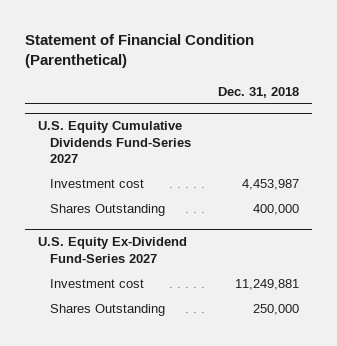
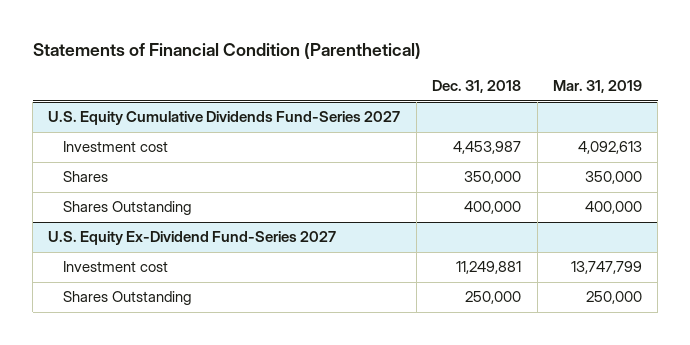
[24,34,254,69] Statement of Financial Condition (Parenthetical) -> [32,43,421,60] Statements of Financial Condition (Parenthetical)
none -> [552,80,642,94] Mar. 31, 2019
none -> [63,171,109,183] Shares

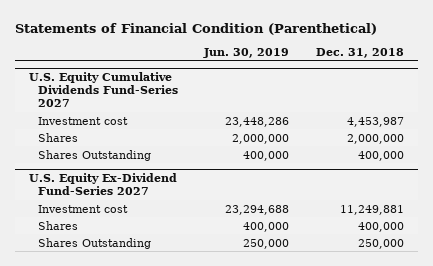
[552,80,642,94] Mar. 31, 2019 -> none
none -> [203,48,290,59] Jun. 30, 2019
[464,171,522,185] 350,000 -> [347,133,405,144] 2,000,000
none -> [37,220,78,230] Shares

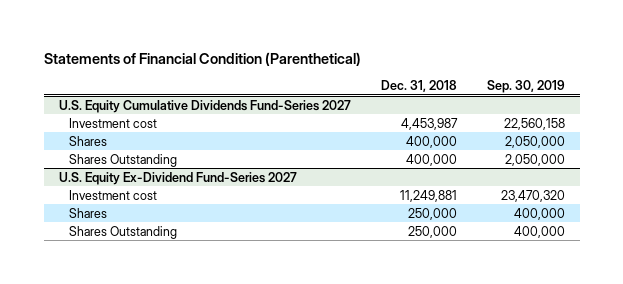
[203,48,290,59] Jun. 30, 2019 -> none
none -> [486,80,565,94] Sep. 30, 2019
[347,133,405,144] 2,000,000 -> [405,135,457,148] 400,000
[358,221,405,232] 400,000 -> [407,207,457,220] 250,000

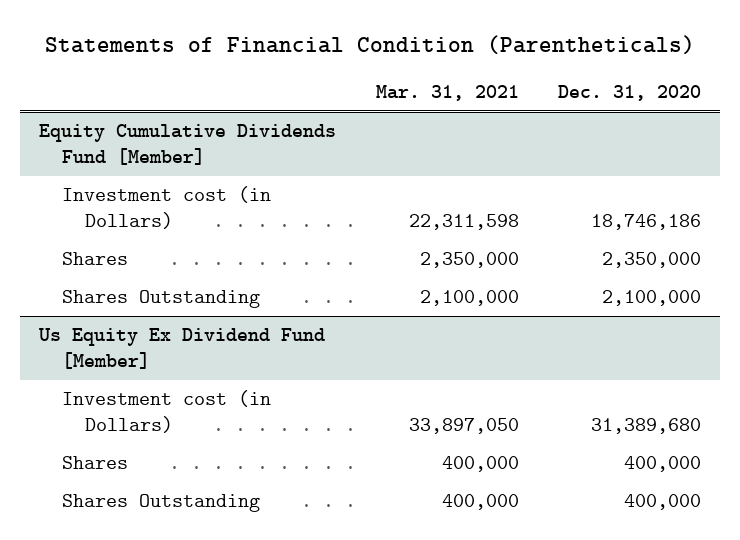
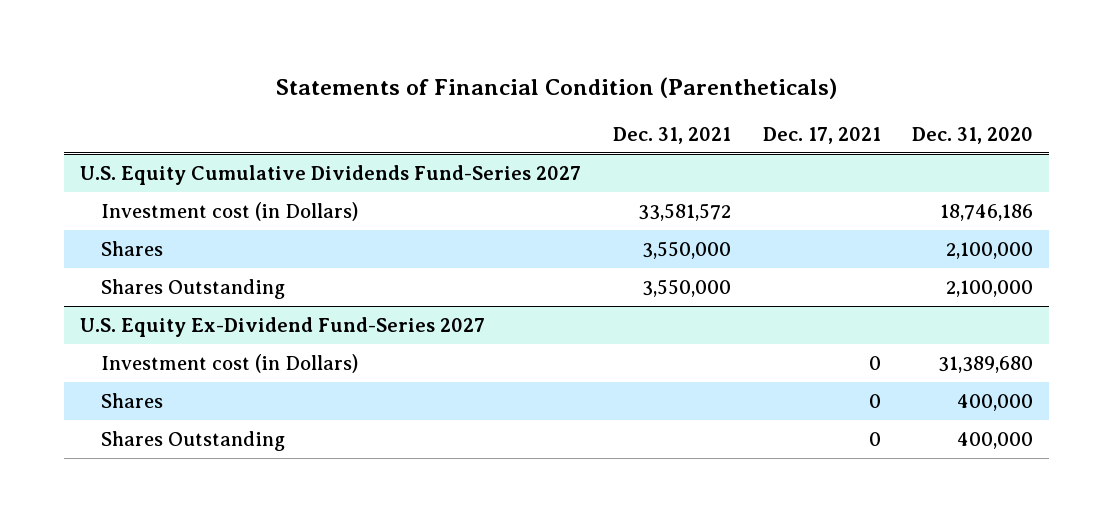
[375,84,519,101] Mar. 31, 2021 -> none
none -> [612,126,731,144] Dec. 31, 2021
none -> [762,126,881,144] Dec. 17, 2021
[39,124,337,165] Equity Cumulative Dividends Fund [Member] -> [79,164,581,185] U.S. Equity Cumulative Dividends Fund-Series 2027
[601,252,701,269] 2,350,000 -> [946,241,1034,259] 2,100,000
[38,328,326,369] Us Equity Ex Dividend Fund [Member] -> [79,316,485,337] U.S. Equity Ex-Dividend Fund-Series 2027

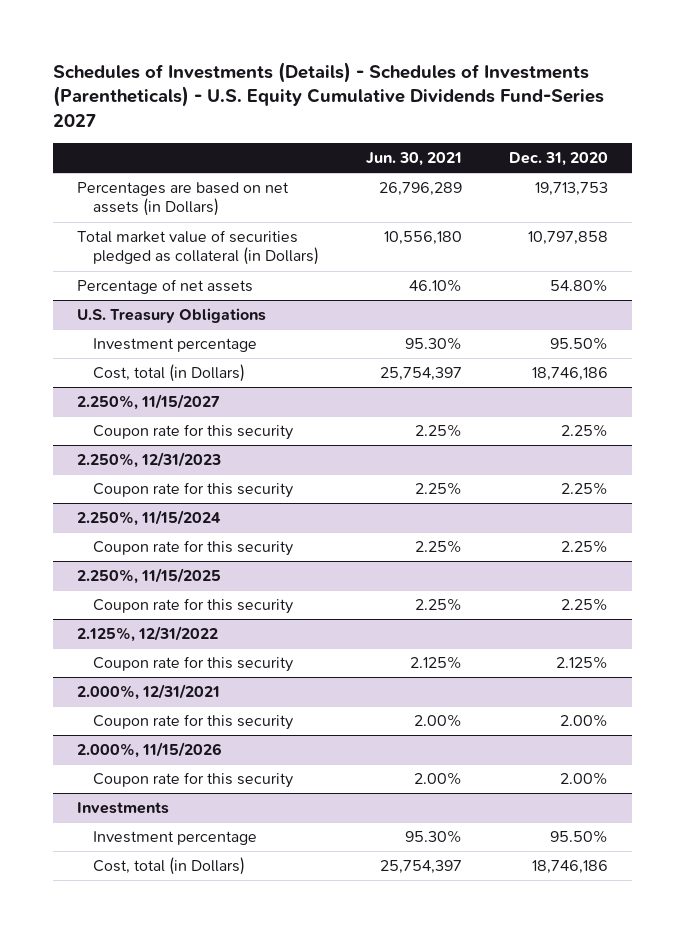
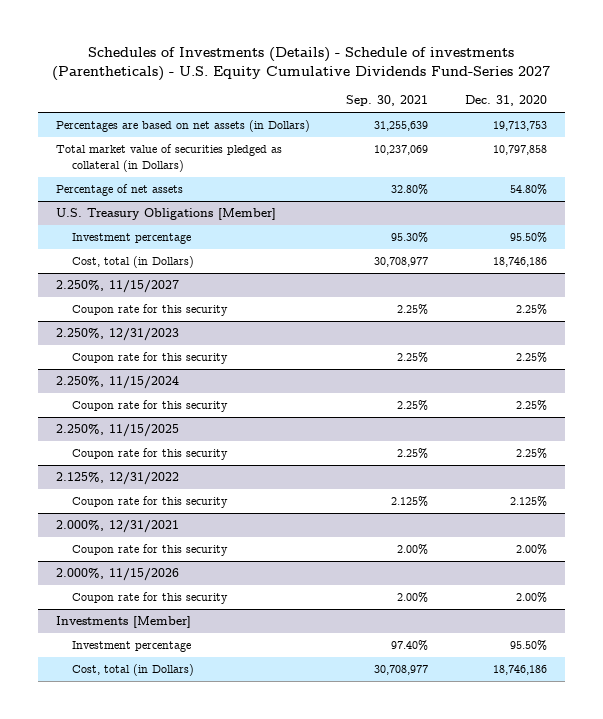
[52,61,604,128] Schedules of Investments (Details) - Schedules of Investments (Parentheticals) - U.S. Equity Cumulative Dividends Fund-Series 2027 -> [52,46,551,81] Schedules of Investments (Details) - Schedule of investments (Parentheticals) - U.S. Equity Cumulative Dividends Fund-Series 2027
[365,152,462,167] Jun. 30, 2021 -> none
none -> [346,95,429,107] Sep. 30, 2021
[76,308,266,324] U.S. Treasury Obligations -> [55,208,276,221] U.S. Treasury Obligations [Member]
[76,802,169,815] Investments -> [55,616,191,629] Investments [Member]

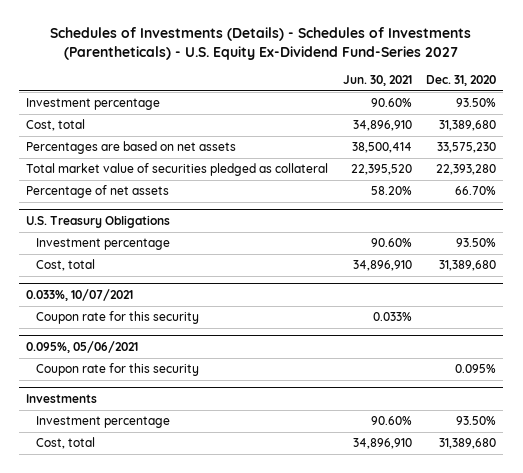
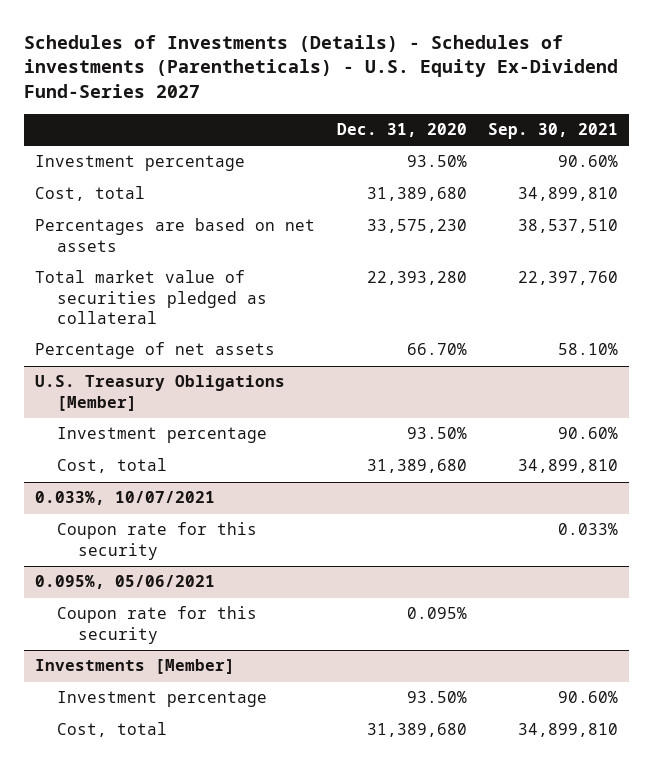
[50,26,472,60] Schedules of Investments (Details) - Schedules of Investments (Parentheticals) - U.S. Equity Ex-Dividend Fund-Series 2027 -> [24,34,619,98] Schedules of Investments (Details) - Schedules of investments (Parentheticals) - U.S. Equity Ex-Dividend Fund-Series 2027
[342,75,412,87] Jun. 30, 2021 -> none
none -> [487,123,618,140] Sep. 30, 2021
[26,215,171,229] U.S. Treasury Obligations -> [35,375,286,411] U.S. Treasury Obligations [Member]
[26,394,98,404] Investments -> [35,659,236,675] Investments [Member]

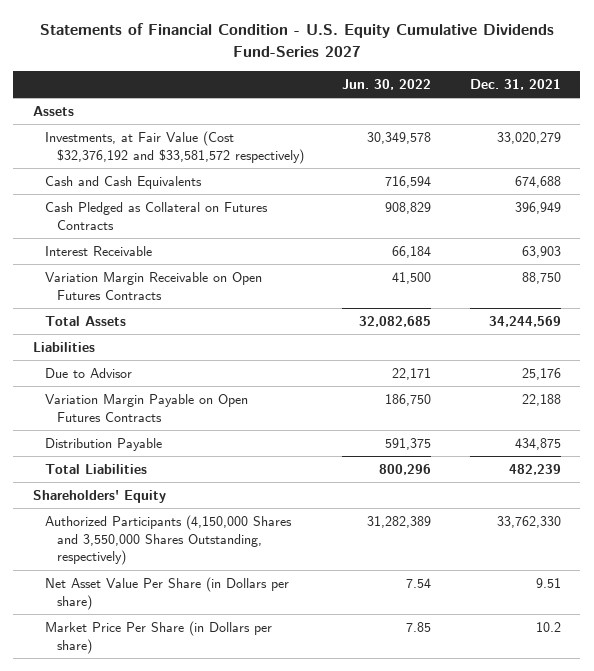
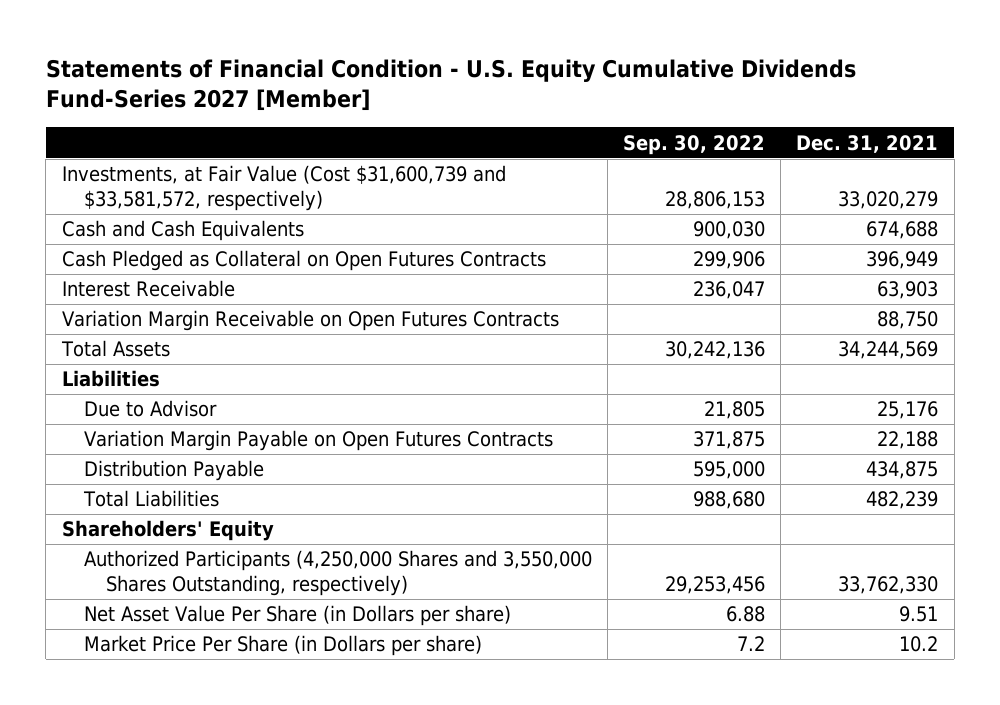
[39,23,554,57] Statements of Financial Condition - U.S. Equity Cumulative Dividends Fund-Series 2027 -> [45,58,856,112] Statements of Financial Condition - U.S. Equity Cumulative Dividends Fund-Series 2027 [Member]
[342,79,432,91] Jun. 30, 2022 -> none
none -> [623,134,766,155] Sep. 30, 2022
[32,106,74,117] Assets -> none
[44,131,304,164] Investments, at Fair Value (Cost $32,376,192 and $33,581,572 respectively) -> [61,165,506,211] Investments, at Fair Value (Cost $31,600,739 and $33,581,572, respectively)
[44,202,268,230] Cash Pledged as Collateral on Futures Contracts -> [61,250,546,272] Cash Pledged as Collateral on Open Futures Contracts
[44,515,292,566] Authorized Participants (4,150,000 Shares and 3,550,000 Shares Outstanding, respectively) -> [83,550,592,596] Authorized Participants (4,250,000 Shares and 3,550,000 Shares Outstanding, respectively)

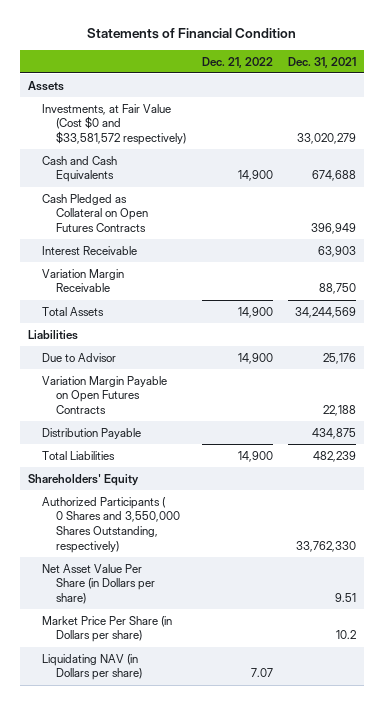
[45,58,856,112] Statements of Financial Condition - U.S. Equity Cumulative Dividends Fund-Series 2027 [Member] -> [86,28,296,40] Statements of Financial Condition
[623,134,766,155] Sep. 30, 2022 -> none
none -> [201,56,273,68] Dec. 21, 2022
none -> [27,80,64,91] Assets
[61,165,506,211] Investments, at Fair Value (Cost $31,600,739 and $33,581,572, respectively) -> [42,103,187,145] Investments, at Fair Value (Cost $0 and $33,581,572 respectively)
[61,310,559,332] Variation Margin Receivable on Open Futures Contracts -> [42,268,125,293] Variation Margin Receivable
[83,550,592,596] Authorized Participants (4,250,000 Shares and 3,550,000 Shares Outstanding, respectively) -> [42,496,181,553] Authorized Participants ( 0 Shares and 3,550,000 Shares Outstanding, respectively)
none -> [42,653,143,681] Liquidating NAV (in Dollars per share)

